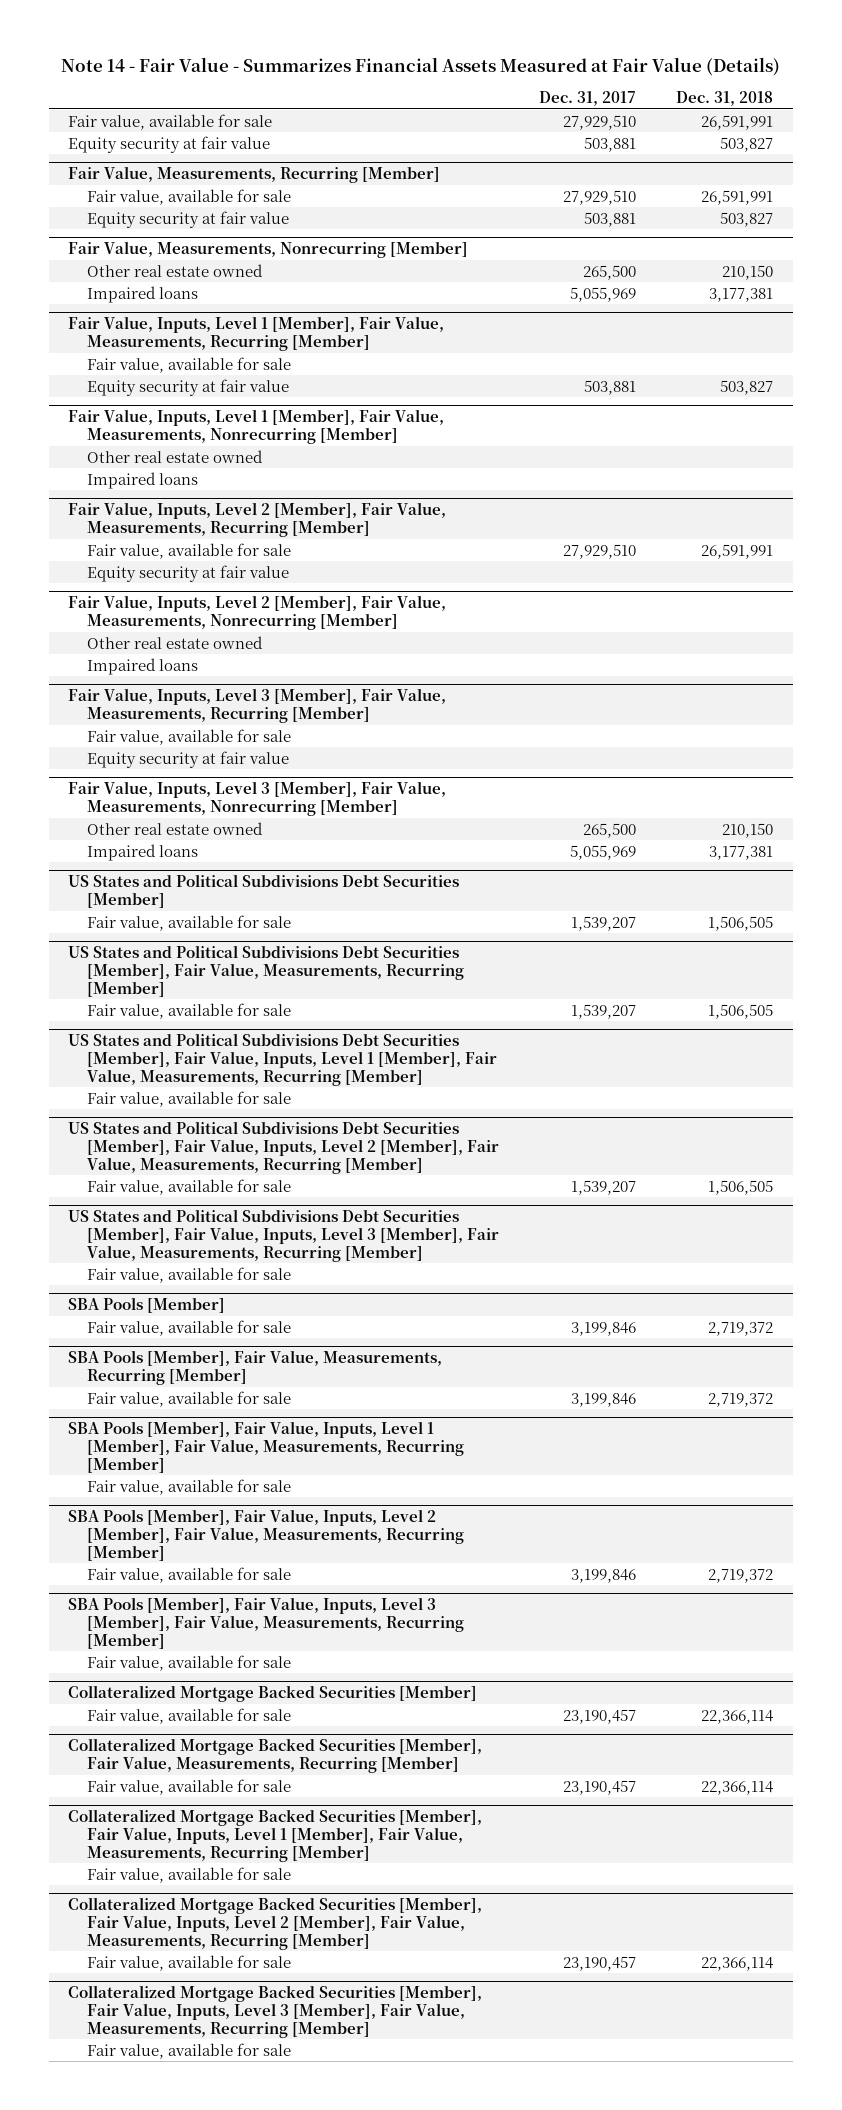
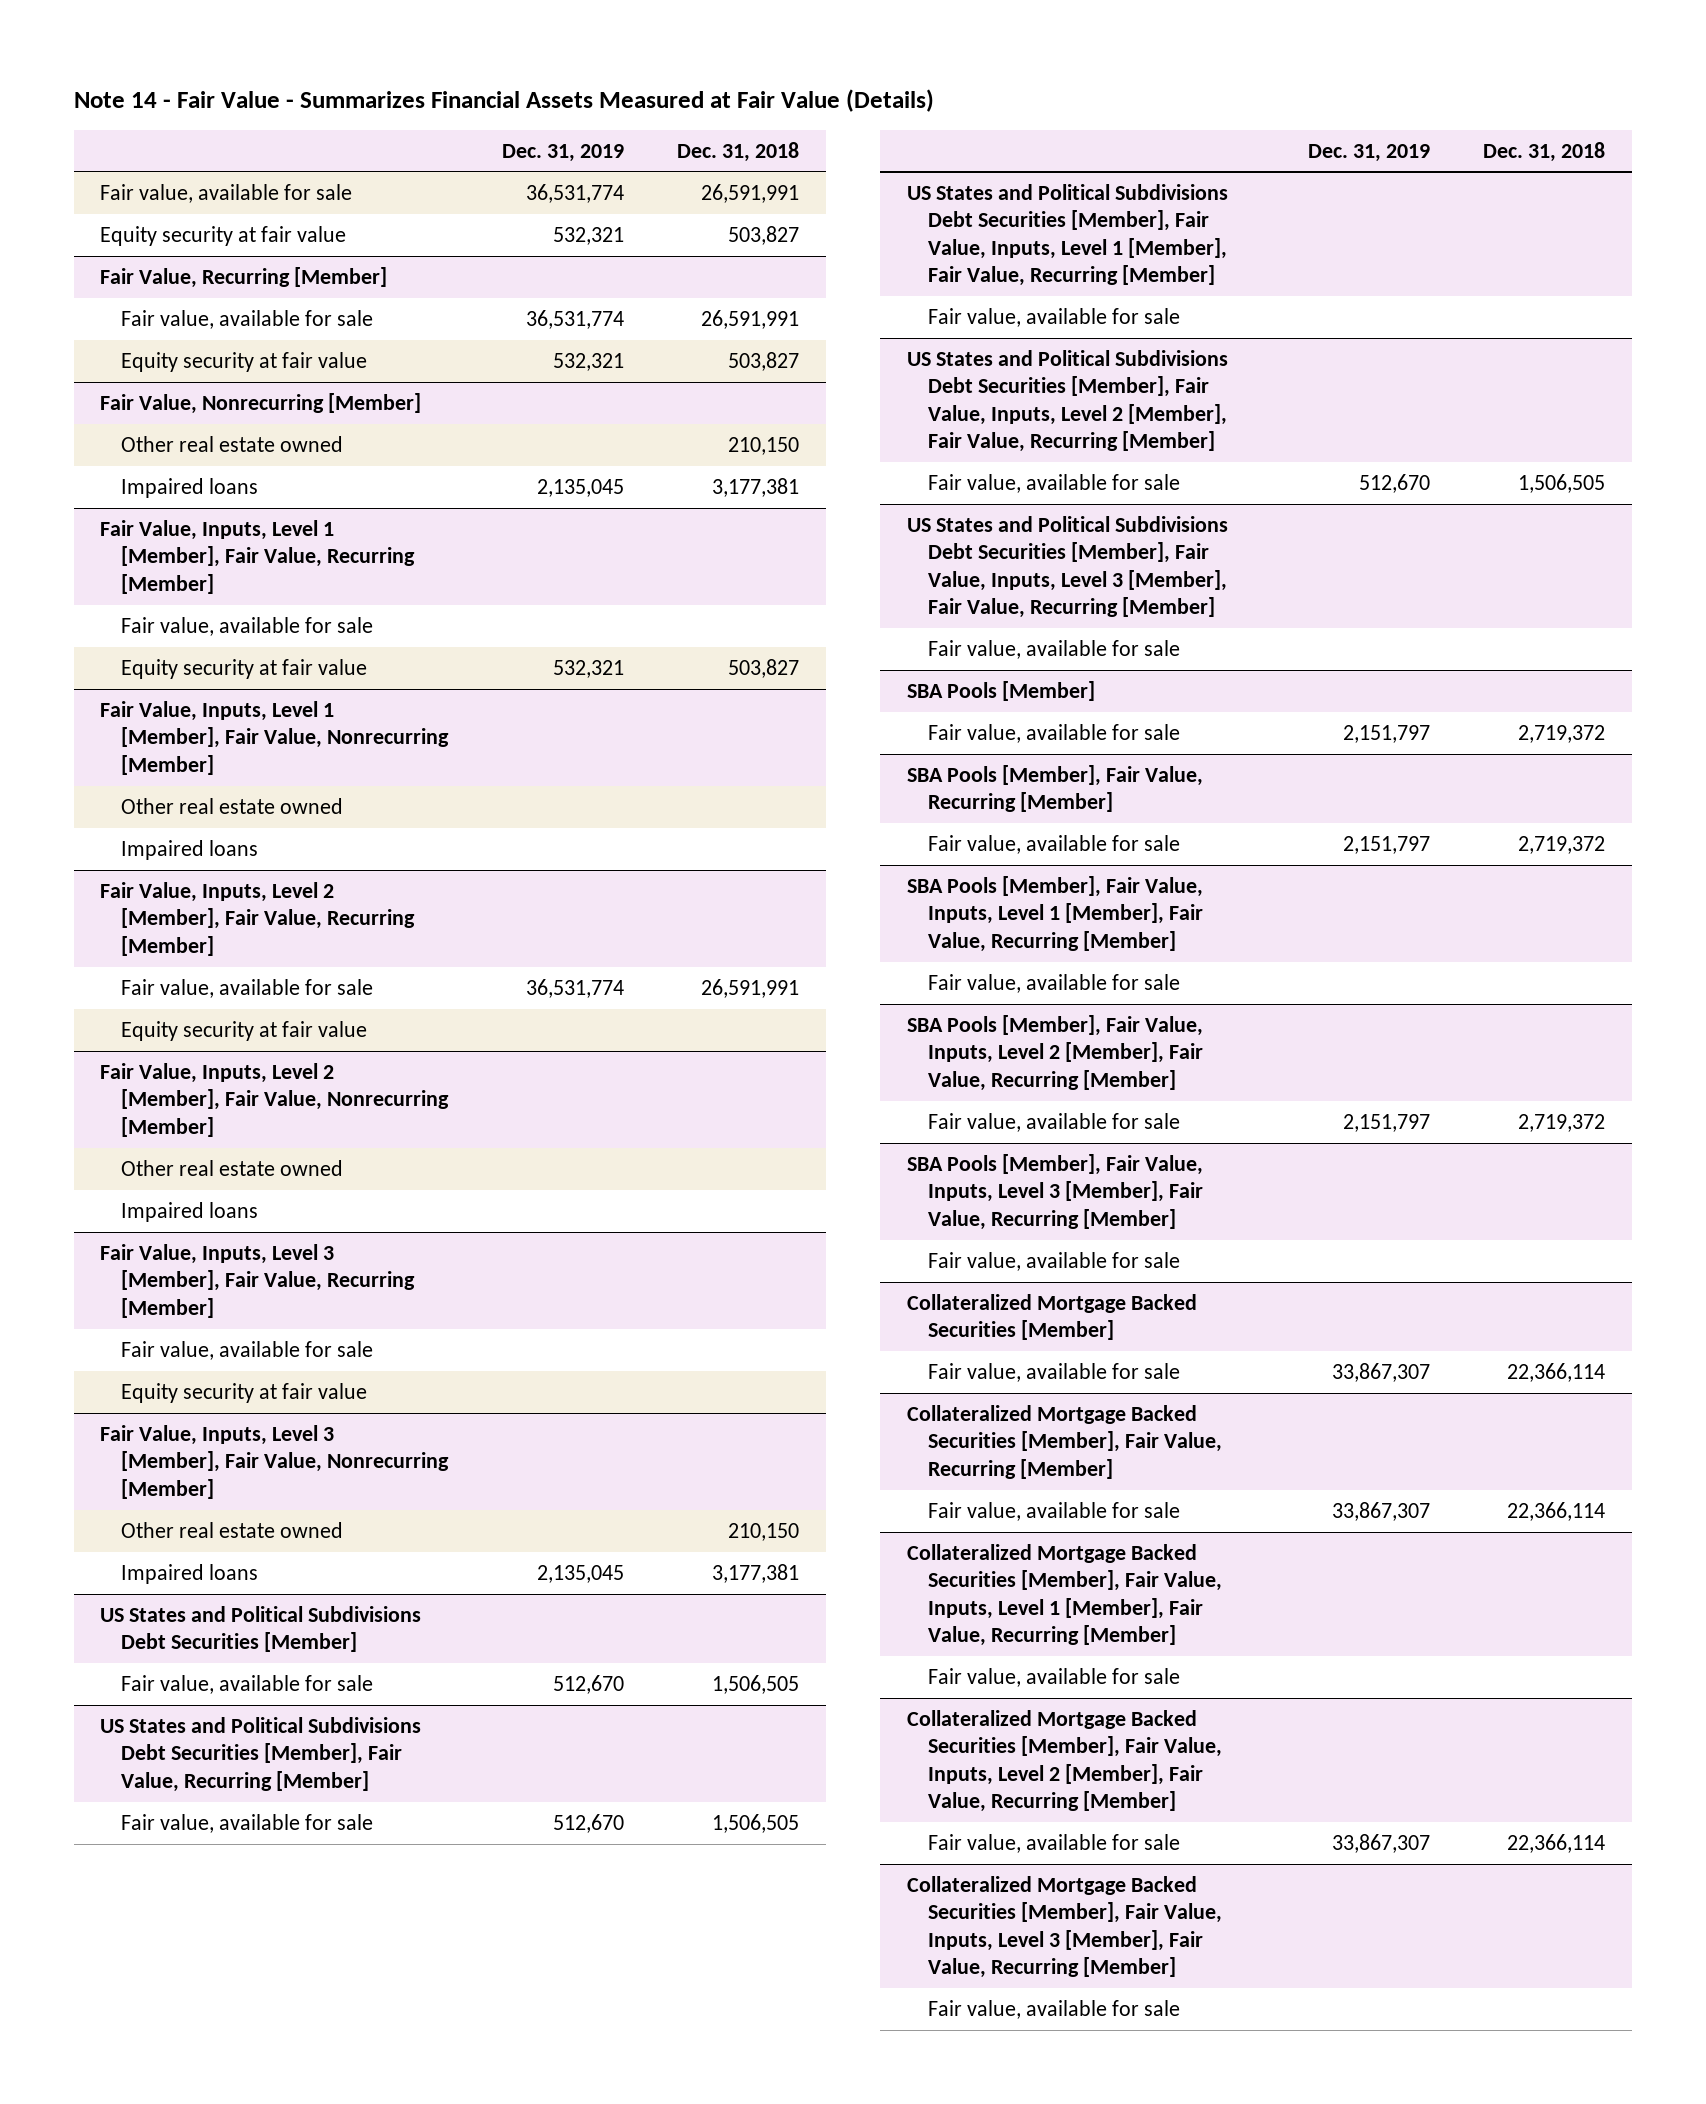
[539,90,637,106] Dec. 31, 2017 -> none
none -> [501,143,624,162] Dec. 31, 2019
[68,166,441,184] Fair Value, Measurements, Recurring [Member] -> [100,266,388,288] Fair Value, Recurring [Member]
[68,241,469,259] Fair Value, Measurements, Nonrecurring [Member] -> [100,392,422,414] Fair Value, Nonrecurring [Member]
[68,316,445,352] Fair Value, Inputs, Level 1 [Member], Fair Value, Measurements, Recurring [Member] -> [100,519,416,594] Fair Value, Inputs, Level 1 [Member], Fair Value, Recurring [Member]
[68,409,445,445] Fair Value, Inputs, Level 1 [Member], Fair Value, Measurements, Nonrecurring [Member] -> [100,700,450,775] Fair Value, Inputs, Level 1 [Member], Fair Value, Nonrecurring [Member]
[68,502,447,538] Fair Value, Inputs, Level 2 [Member], Fair Value, Measurements, Recurring [Member] -> [100,881,416,956] Fair Value, Inputs, Level 2 [Member], Fair Value, Recurring [Member]
[68,595,447,631] Fair Value, Inputs, Level 2 [Member], Fair Value, Measurements, Nonrecurring [Member] -> [100,1062,450,1137] Fair Value, Inputs, Level 2 [Member], Fair Value, Nonrecurring [Member]
[68,688,447,724] Fair Value, Inputs, Level 3 [Member], Fair Value, Measurements, Recurring [Member] -> [100,1243,416,1318] Fair Value, Inputs, Level 3 [Member], Fair Value, Recurring [Member]
[68,781,447,817] Fair Value, Inputs, Level 3 [Member], Fair Value, Measurements, Nonrecurring [Member] -> [100,1424,450,1499] Fair Value, Inputs, Level 3 [Member], Fair Value, Nonrecurring [Member]
[68,945,465,997] US States and Political Subdivisions Debt Securities [Member], Fair Value, Measurements, Recurring [Member] -> [100,1716,422,1792] US States and Political Subdivisions Debt Securities [Member], Fair Value, Recurring [Member]
[68,1033,498,1086] US States and Political Subdivisions Debt Securities [Member], Fair Value, Inputs, Level 1 [Member], Fair Value, Measurements, Recurring [Member] -> [906,183,1228,287] US States and Political Subdivisions Debt Securities [Member], Fair Value, Inputs, Level 1 [Member], Fair Value, Recurring [Member]
[68,1121,500,1174] US States and Political Subdivisions Debt Securities [Member], Fair Value, Inputs, Level 2 [Member], Fair Value, Measurements, Recurring [Member] -> [906,349,1228,453] US States and Political Subdivisions Debt Securities [Member], Fair Value, Inputs, Level 2 [Member], Fair Value, Recurring [Member]
[68,1209,500,1262] US States and Political Subdivisions Debt Securities [Member], Fair Value, Inputs, Level 3 [Member], Fair Value, Measurements, Recurring [Member] -> [906,515,1228,619] US States and Political Subdivisions Debt Securities [Member], Fair Value, Inputs, Level 3 [Member], Fair Value, Recurring [Member]
[68,1350,443,1386] SBA Pools [Member], Fair Value, Measurements, Recurring [Member] -> [906,764,1203,813] SBA Pools [Member], Fair Value, Recurring [Member]
[68,1421,465,1473] SBA Pools [Member], Fair Value, Inputs, Level 1 [Member], Fair Value, Measurements, Recurring [Member] -> [906,875,1203,952] SBA Pools [Member], Fair Value, Inputs, Level 1 [Member], Fair Value, Recurring [Member]
[68,1509,465,1561] SBA Pools [Member], Fair Value, Inputs, Level 2 [Member], Fair Value, Measurements, Recurring [Member] -> [906,1014,1203,1091] SBA Pools [Member], Fair Value, Inputs, Level 2 [Member], Fair Value, Recurring [Member]
[68,1597,465,1649] SBA Pools [Member], Fair Value, Inputs, Level 3 [Member], Fair Value, Measurements, Recurring [Member] -> [906,1153,1203,1230] SBA Pools [Member], Fair Value, Inputs, Level 3 [Member], Fair Value, Recurring [Member]
[68,1738,483,1774] Collateralized Mortgage Backed Securities [Member], Fair Value, Measurements, Recurring [Member] -> [906,1404,1222,1479] Collateralized Mortgage Backed Securities [Member], Fair Value, Recurring [Member]
[68,1809,483,1862] Collateralized Mortgage Backed Securities [Member], Fair Value, Inputs, Level 1 [Member], Fair Value, Measurements, Recurring [Member] -> [906,1543,1222,1647] Collateralized Mortgage Backed Securities [Member], Fair Value, Inputs, Level 1 [Member], Fair Value, Recurring [Member]
[68,1897,483,1950] Collateralized Mortgage Backed Securities [Member], Fair Value, Inputs, Level 2 [Member], Fair Value, Measurements, Recurring [Member] -> [906,1709,1222,1813] Collateralized Mortgage Backed Securities [Member], Fair Value, Inputs, Level 2 [Member], Fair Value, Recurring [Member]
[68,1985,483,2038] Collateralized Mortgage Backed Securities [Member], Fair Value, Inputs, Level 3 [Member], Fair Value, Measurements, Recurring [Member] -> [906,1875,1222,1979] Collateralized Mortgage Backed Securities [Member], Fair Value, Inputs, Level 3 [Member], Fair Value, Recurring [Member]

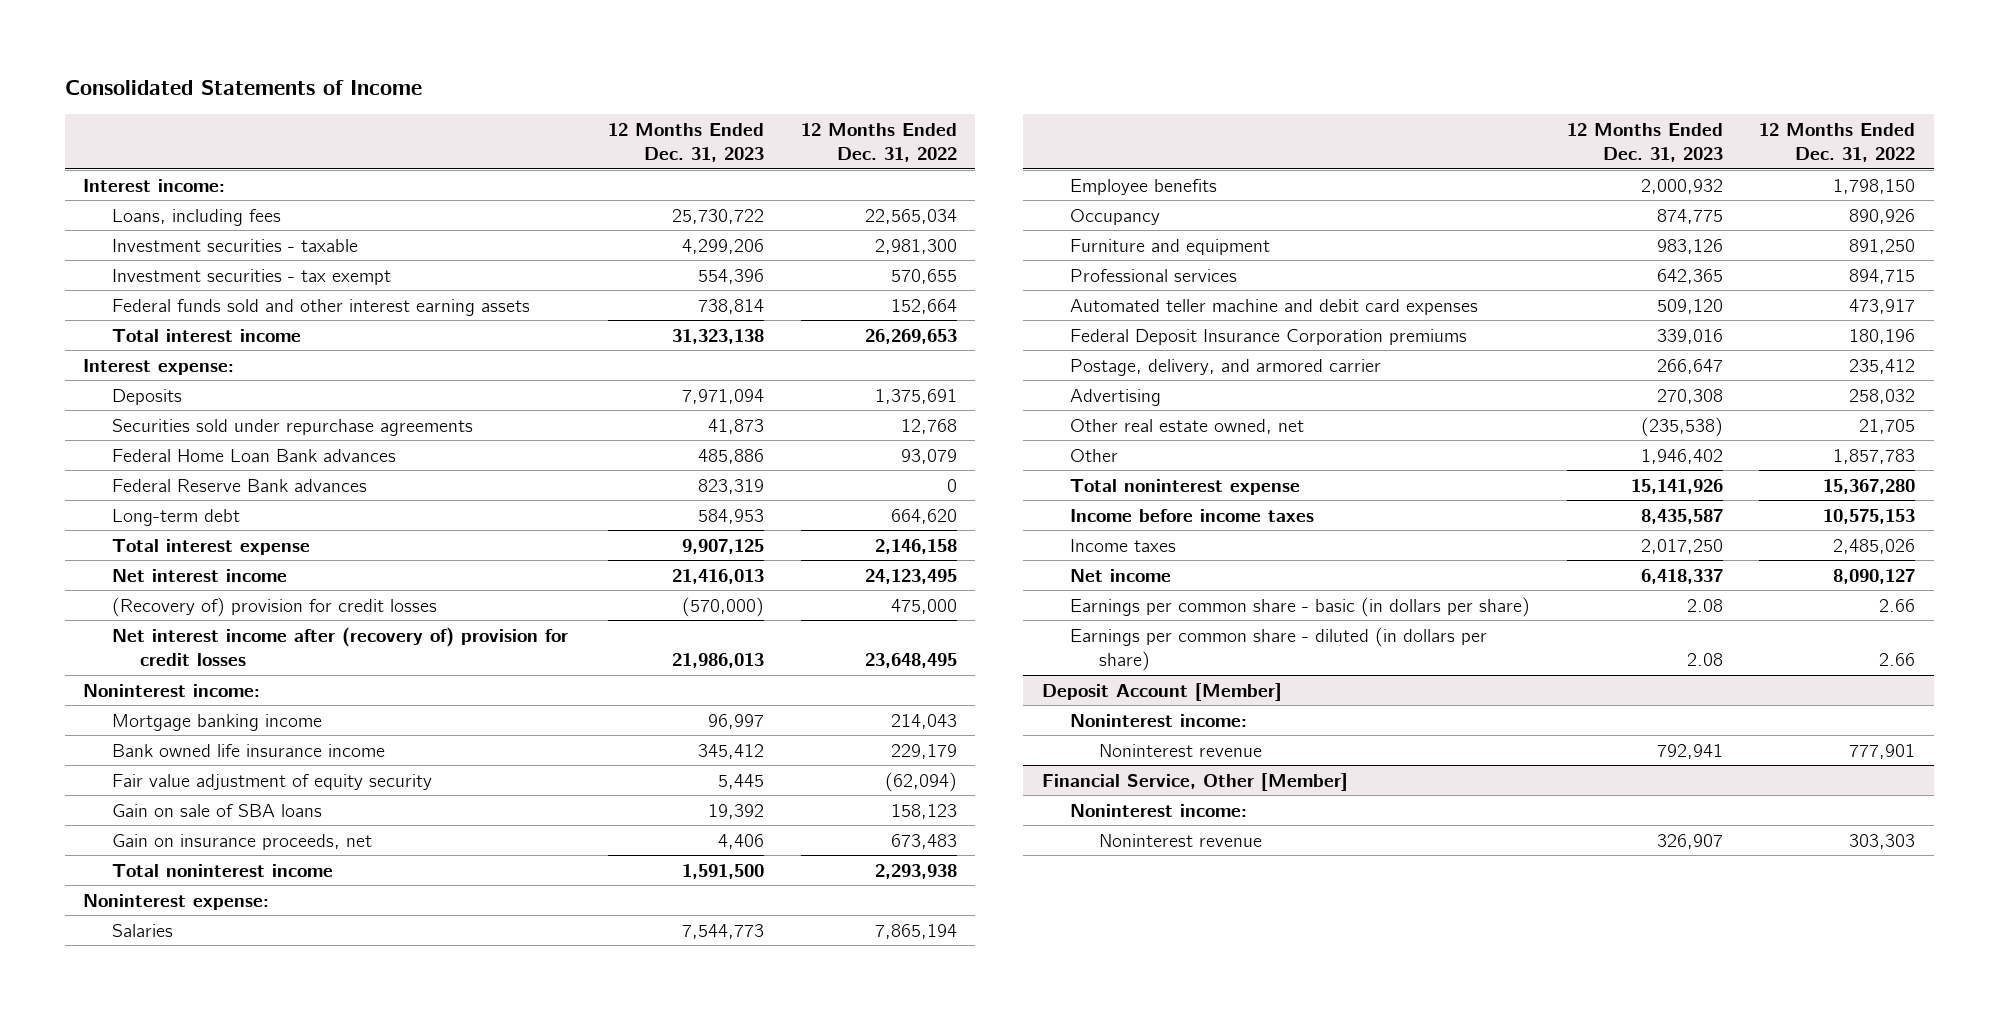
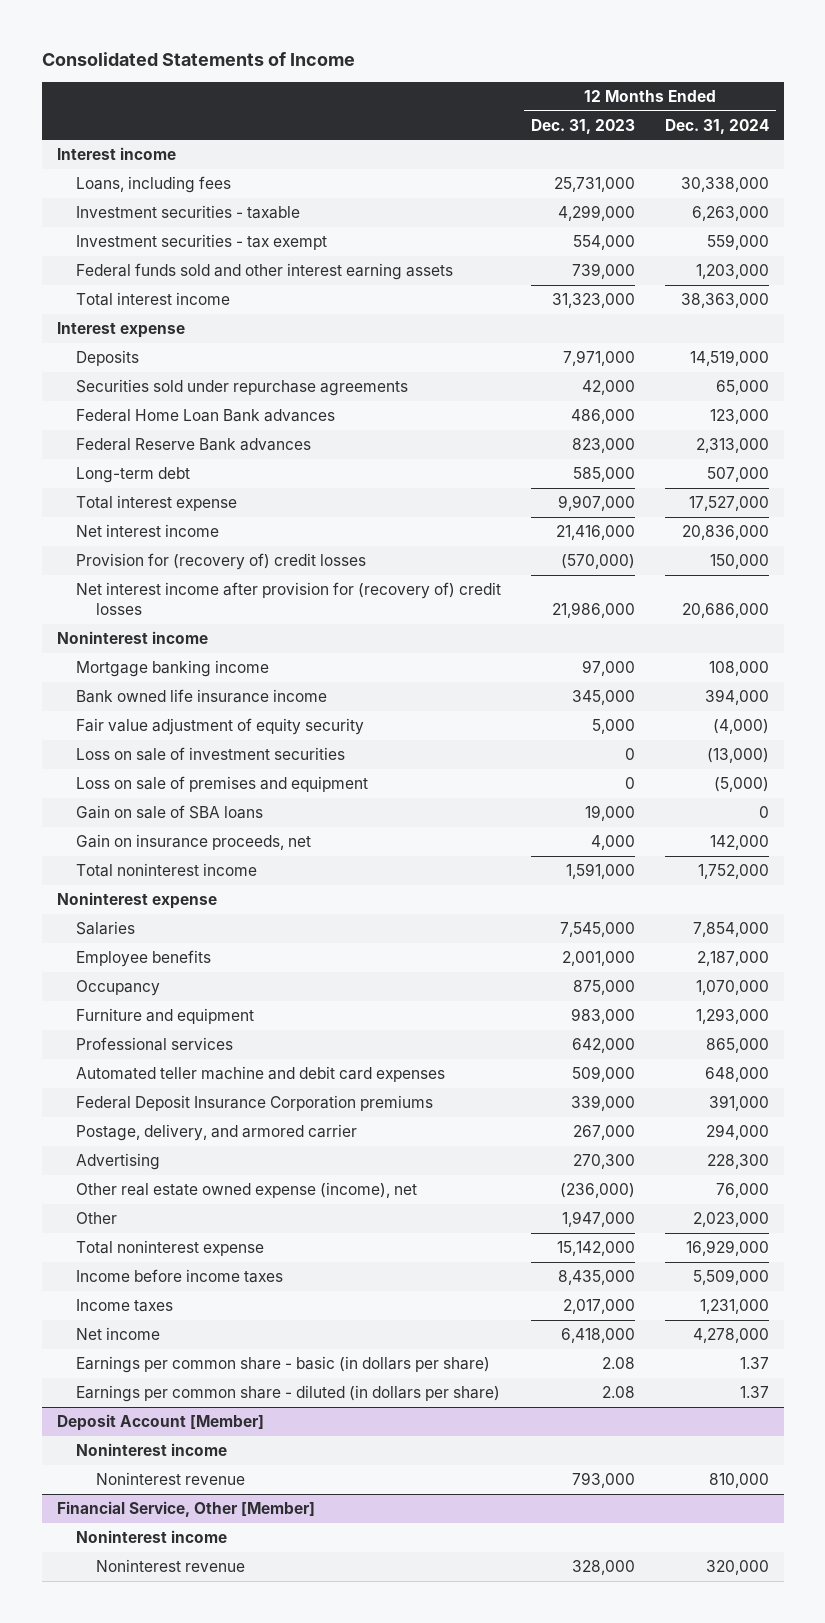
[800,122,957,163] 12 Months Ended Dec. 31, 2022 -> none
none -> [664,118,769,134] Dec. 31, 2024
[83,178,226,192] Interest income: -> [56,147,176,161] Interest income
[672,208,765,224] 25,730,722 -> [554,177,636,193] 25,731,000
[682,238,765,254] 4,299,206 -> [558,205,636,222] 4,299,000
[698,268,765,284] 554,396 -> [573,235,636,251] 554,000
[698,298,765,314] 738,814 -> [572,263,636,280] 739,000
[672,328,765,344] 31,323,138 -> [552,293,636,309] 31,323,000
[83,358,235,375] Interest expense: -> [56,322,185,339] Interest expense
[682,388,765,404] 7,971,094 -> [563,350,636,367] 7,971,000
[708,418,765,434] 41,873 -> [582,380,636,396] 42,000
[698,448,765,464] 485,886 -> [571,409,636,425] 486,000
[698,478,765,494] 823,319 -> [572,438,636,454] 823,000
[698,508,765,524] 584,953 -> [573,467,636,483] 585,000
[682,538,765,554] 9,907,125 -> [558,495,636,512] 9,907,000
[672,568,765,584] 21,416,013 -> [556,525,636,541] 21,416,000
[111,596,437,617] (Recovery of) provision for credit losses -> [76,553,367,571] Provision for (recovery of) credit losses
[111,626,568,667] Net interest income after (recovery of) provision for credit losses -> [76,582,502,615] Net interest income after provision for (recovery of) credit losses
[672,653,765,669] 21,986,013 -> [552,601,636,618] 21,986,000
[83,683,261,697] Noninterest income: -> [56,631,208,645] Noninterest income
[708,713,765,729] 96,997 -> [582,660,636,677] 97,000
[698,743,765,759] 345,412 -> [572,690,636,706] 345,000
[718,773,765,789] 5,445 -> [592,719,636,735] 5,000
none -> [76,747,346,762] Loss on sale of investment securities
none -> [76,776,369,793] Loss on sale of premises and equipment
[708,803,765,819] 19,392 -> [585,805,636,822] 19,000
[718,833,765,849] 4,406 -> [591,835,636,851] 4,000
[682,863,765,879] 1,591,500 -> [566,863,636,880] 1,591,000
[83,893,270,910] Noninterest expense: -> [56,892,217,910] Noninterest expense
[682,923,765,939] 7,544,773 -> [560,922,636,938] 7,545,000
[1640,178,1723,194] 2,000,932 -> [562,951,636,967] 2,001,000
[1656,208,1723,224] 874,775 -> [573,980,636,996] 875,000
[1656,238,1723,254] 983,126 -> [571,1008,636,1025] 983,000
[1656,268,1723,284] 642,365 -> [572,1038,636,1054] 642,000
[1656,298,1723,314] 509,120 -> [572,1066,636,1083] 509,000
[1656,328,1723,344] 339,016 -> [571,1095,636,1112] 339,000
[1656,358,1723,374] 266,647 -> [573,1125,636,1141] 267,000
[1656,388,1723,404] 270,308 -> [573,1154,636,1170] 270,300
[1070,418,1305,434] Other real estate owned, net -> [76,1182,418,1199] Other real estate owned expense (income), net
[1640,416,1723,437] (235,538) -> [560,1183,636,1199] (236,000)
[1640,448,1723,464] 1,946,402 -> [562,1211,636,1228] 1,947,000
[1630,478,1723,494] 15,141,926 -> [557,1241,636,1257] 15,142,000
[1640,508,1723,524] 8,435,587 -> [558,1270,636,1286] 8,435,000
[1640,538,1723,554] 2,017,250 -> [563,1299,636,1315] 2,017,000
[1640,568,1723,584] 6,418,337 -> [561,1328,636,1344] 6,418,000
[1070,713,1248,727] Noninterest income: -> [76,1443,228,1457] Noninterest income
[1656,743,1723,759] 792,941 -> [572,1472,636,1489] 793,000
[1070,803,1248,817] Noninterest income: -> [76,1530,228,1544] Noninterest income
[1656,833,1723,849] 326,907 -> [572,1560,636,1576] 328,000

